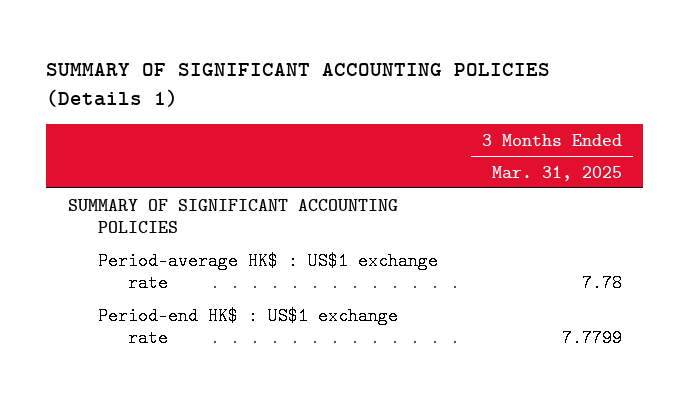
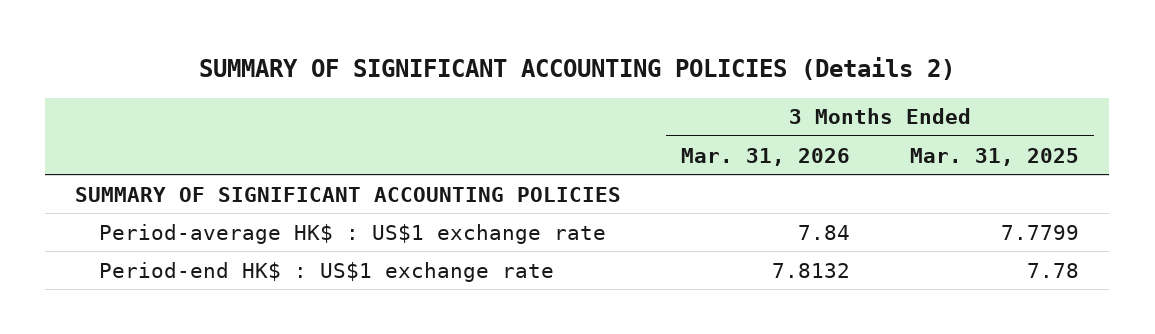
[46,62,551,108] SUMMARY OF SIGNIFICANT ACCOUNTING POLICIES (Details 1) -> [199,57,956,81] SUMMARY OF SIGNIFICANT ACCOUNTING POLICIES (Details 2)
none -> [681,147,851,166] Mar. 31, 2026
[581,274,622,293] 7.78 -> [1001,224,1080,240] 7.7799
[561,329,622,348] 7.7799 -> [1027,262,1080,278] 7.78

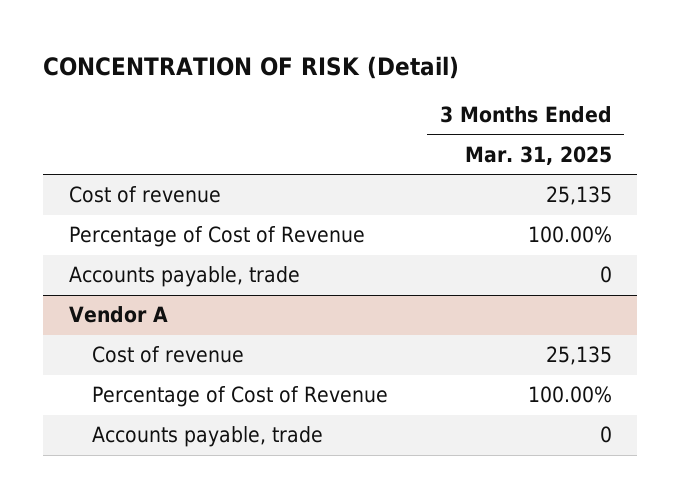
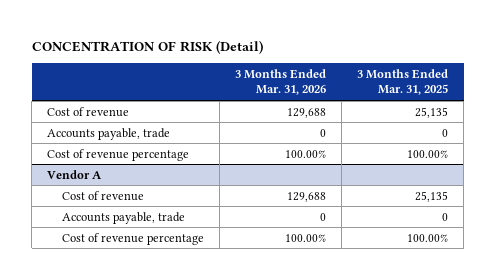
none -> [235,68,327,96] 3 Months Ended Mar. 31, 2026
[68,226,365,248] Percentage of Cost of Revenue -> none
none -> [46,148,189,161] Cost of revenue percentage
[92,386,389,408] Percentage of Cost of Revenue -> none
none -> [62,232,205,245] Cost of revenue percentage

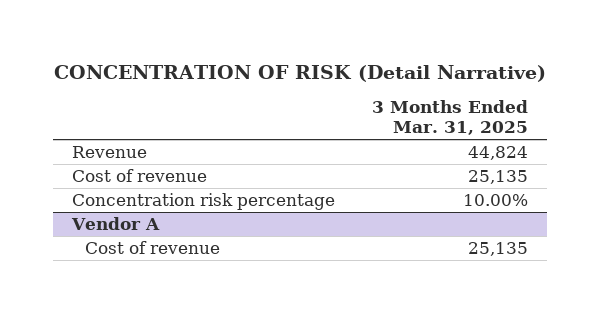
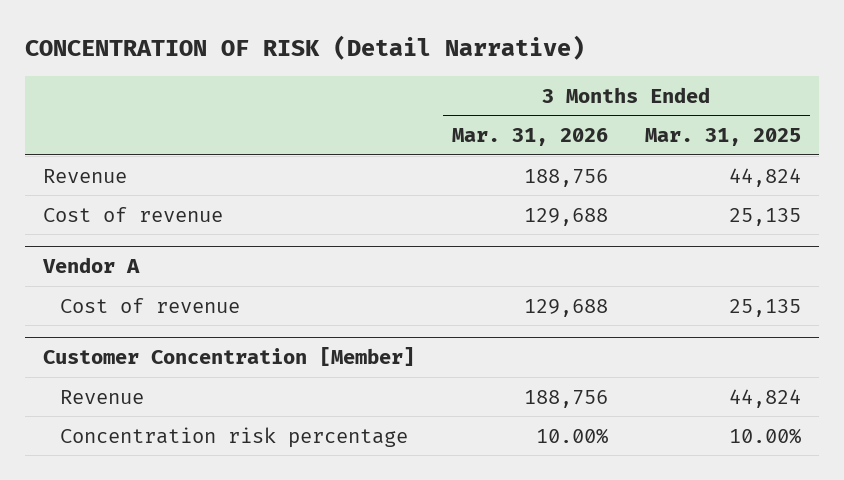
none -> [452,128,609,147] Mar. 31, 2026
[71,193,335,211] Concentration risk percentage -> none
none -> [43,346,416,366] Customer Concentration [Member]
none -> [59,389,144,404] Revenue
none -> [59,426,408,448] Concentration risk percentage

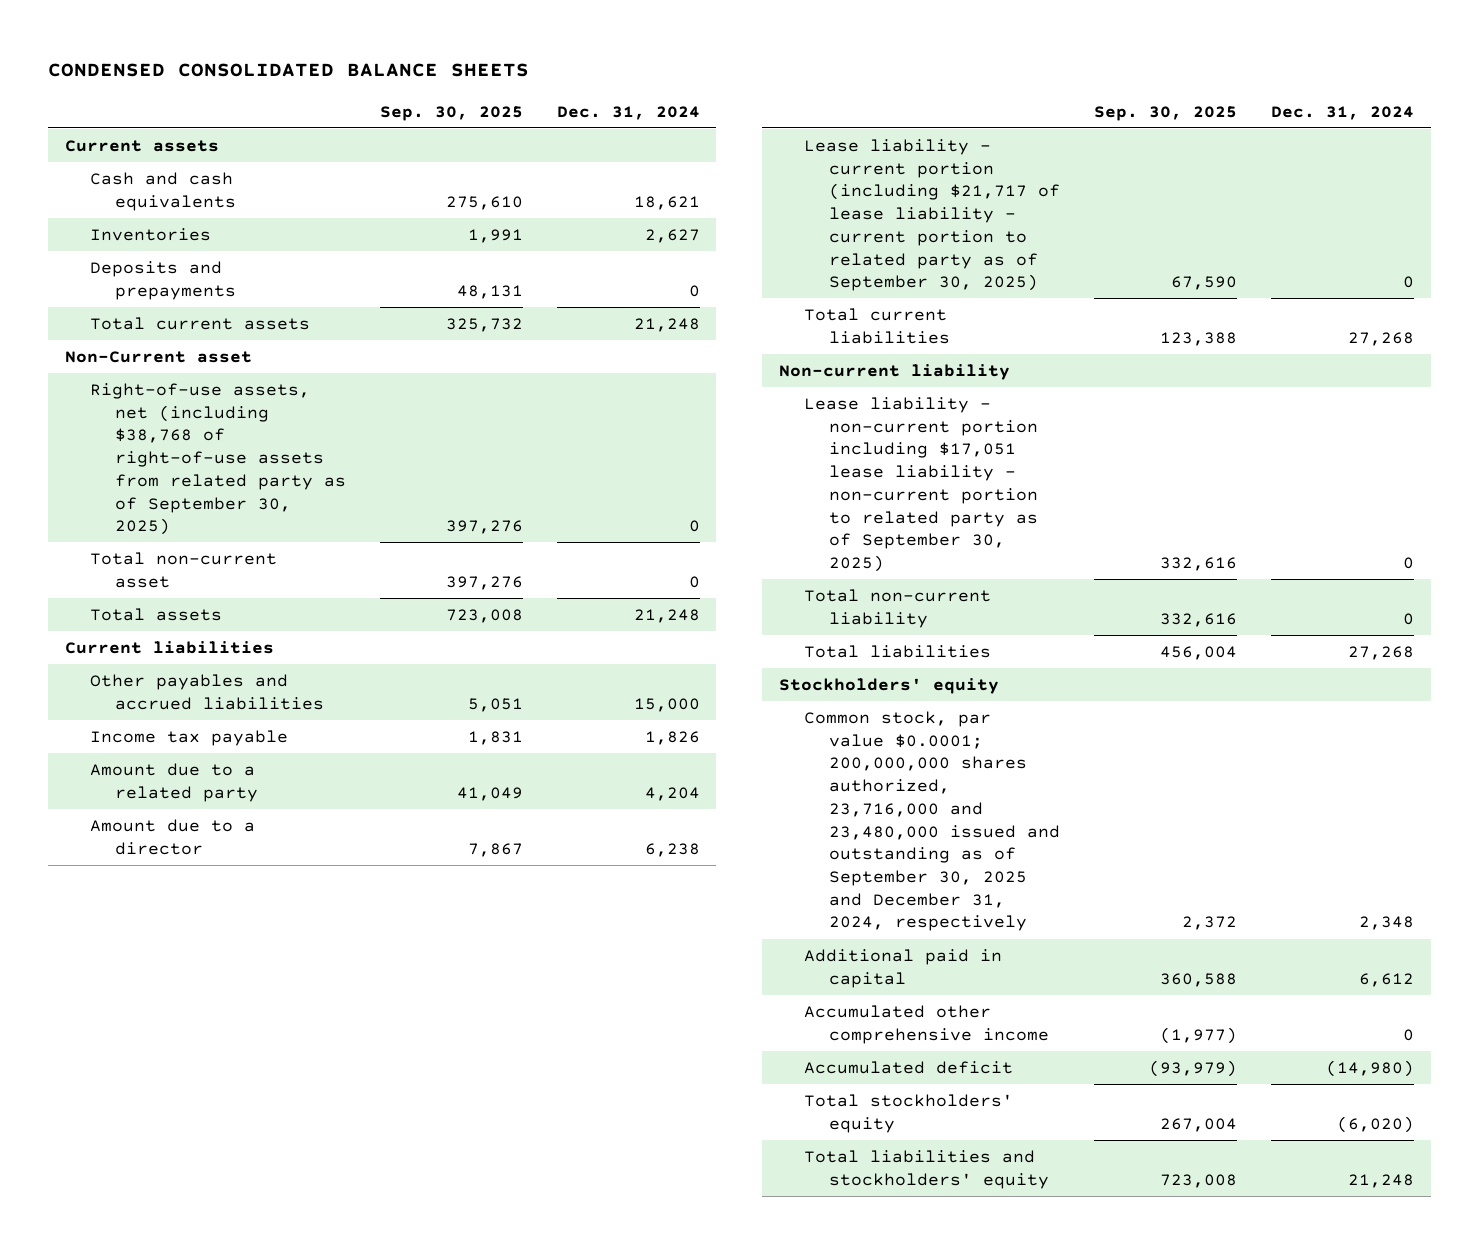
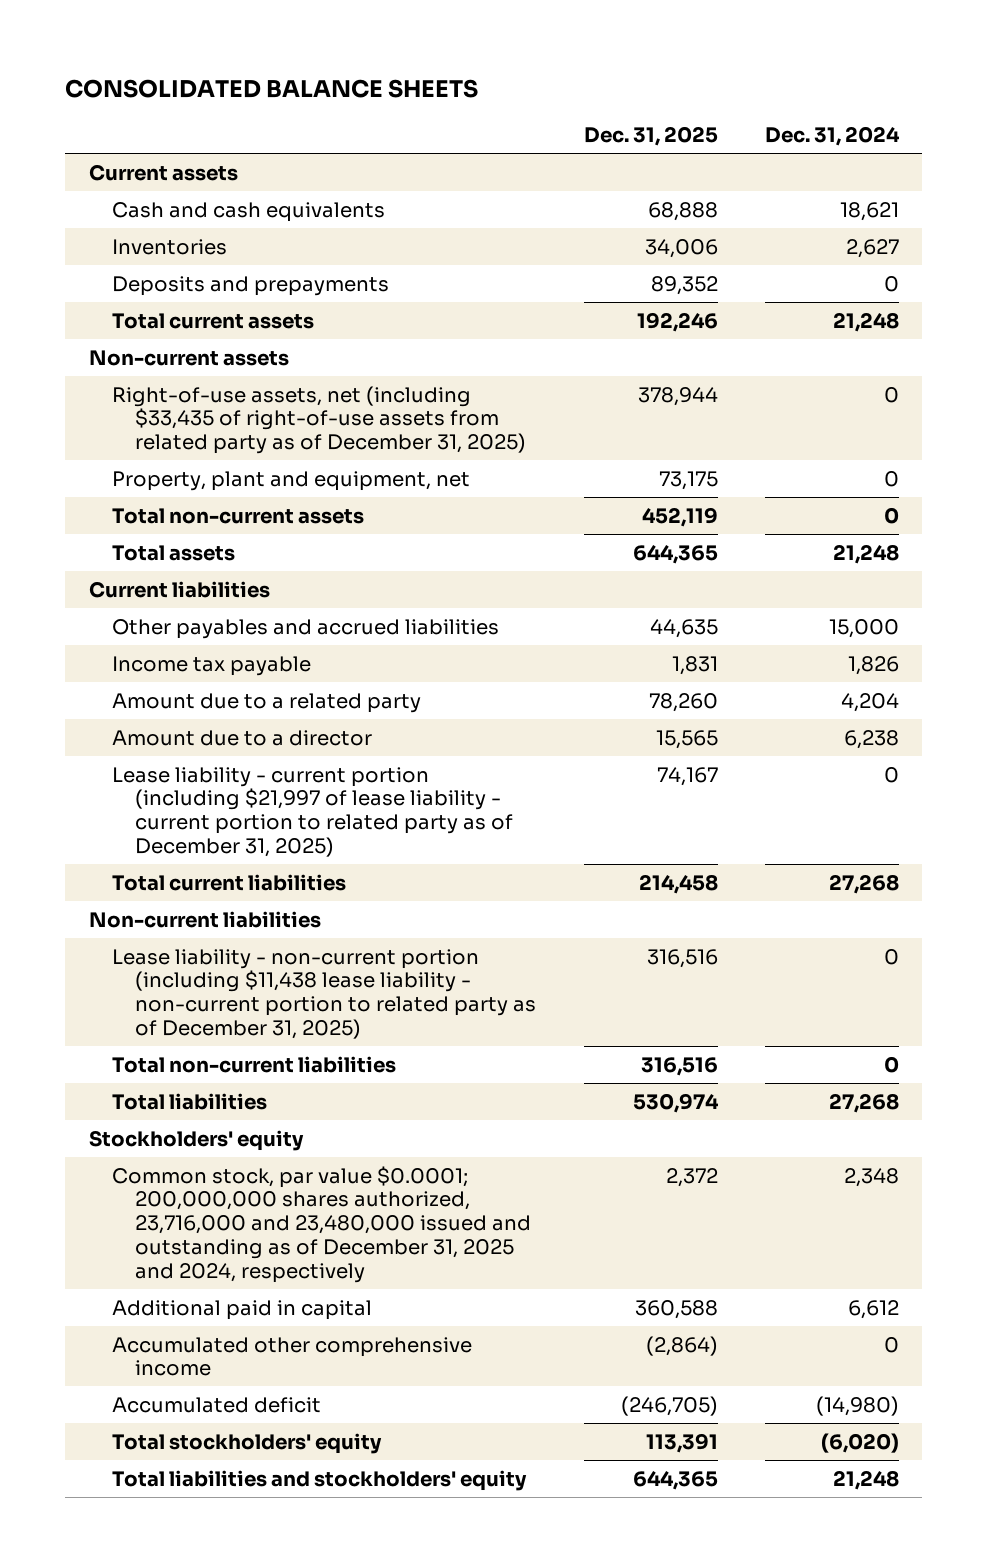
[48,63,530,78] CONDENSED CONSOLIDATED BALANCE SHEETS -> [65,78,479,98] CONSOLIDATED BALANCE SHEETS
[379,105,523,121] Sep. 30, 2025 -> none
none -> [583,126,718,147] Dec. 31, 2025
[64,351,252,364] Non-Current asset -> [88,349,289,366] Non-current assets
[89,383,346,536] Right-of-use assets, net (including $38,768 of right-of-use assets from related party as of September 30, 2025) -> [112,385,527,455] Right-of-use assets, net (including $33,435 of right-of-use assets from related party as of December 31, 2025)
none -> [112,470,471,491] Property, plant and equipment, net
[89,552,277,588] Total non-current asset -> [112,507,365,524] Total non-current assets
[803,139,1060,292] Lease liability - current portion (including $21,717 of lease liability - current portion to related party as of September 30, 2025) -> [112,766,514,857] Lease liability - current portion (including $21,997 of lease liability - current portion to related party as of December 31, 2025)
[779,364,1011,381] Non-current liability -> [88,910,321,928] Non-current liabilities
[803,397,1038,572] Lease liability - non-current portion including $17,051 lease liability - non-current portion to related party as of September 30, 2025) -> [112,948,537,1039] Lease liability - non-current portion (including $11,438 lease liability - non-current portion to related party as of December 31, 2025)
[803,589,991,628] Total non-current liability -> [112,1055,397,1073] Total non-current liabilities
[803,711,1060,932] Common stock, par value $0.0001; 200,000,000 shares authorized, 23,716,000 and 23,480,000 issued and outstanding as of September 30, 2025 and December 31, 2024, respectively -> [112,1165,532,1283] Common stock, par value $0.0001; 200,000,000 shares authorized, 23,716,000 and 23,480,000 issued and outstanding as of December 31, 2025 and 2024, respectively

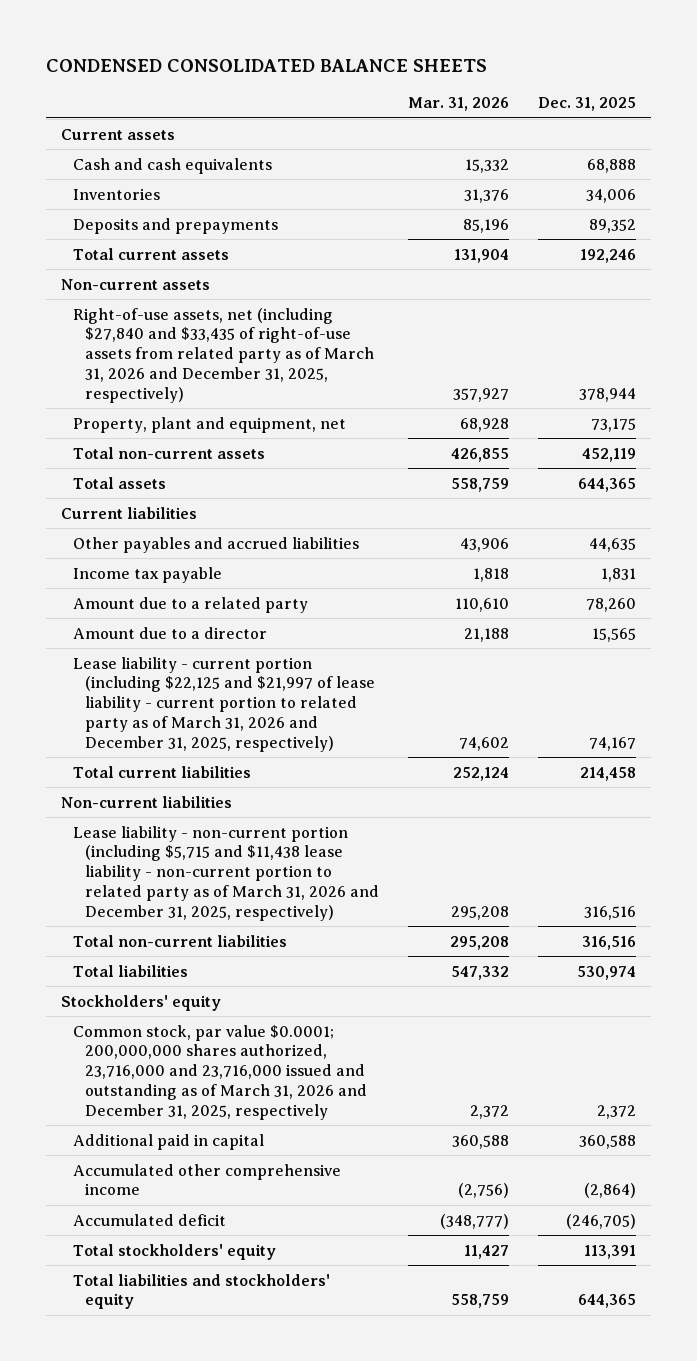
[65,78,479,98] CONSOLIDATED BALANCE SHEETS -> [46,58,488,72] CONDENSED CONSOLIDATED BALANCE SHEETS
[764,126,900,147] Dec. 31, 2024 -> none
none -> [408,97,510,112] Mar. 31, 2026
[112,385,527,455] Right-of-use assets, net (including $33,435 of right-of-use assets from related party as of December 31, 2025) -> [72,307,374,403] Right-of-use assets, net (including $27,840 and $33,435 of right-of-use assets from related party as of March 31, 2026 and December 31, 2025, respectively)
[112,766,514,857] Lease liability - current portion (including $21,997 of lease liability - current portion to related party as of December 31, 2025) -> [72,656,375,752] Lease liability - current portion (including $22,125 and $21,997 of lease liability - current portion to related party as of March 31, 2026 and December 31, 2025, respectively)
[112,948,537,1039] Lease liability - non-current portion (including $11,438 lease liability - non-current portion to related party as of December 31, 2025) -> [72,825,379,921] Lease liability - non-current portion (including $5,715 and $11,438 lease liability - non-current portion to related party as of March 31, 2026 and December 31, 2025, respectively)
[112,1165,532,1283] Common stock, par value $0.0001; 200,000,000 shares authorized, 23,716,000 and 23,480,000 issued and outstanding as of December 31, 2025 and 2024, respectively -> [72,1024,367,1120] Common stock, par value $0.0001; 200,000,000 shares authorized, 23,716,000 and 23,716,000 issued and outstanding as of March 31, 2026 and December 31, 2025, respectively

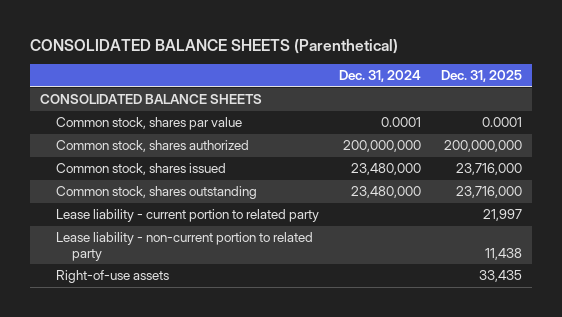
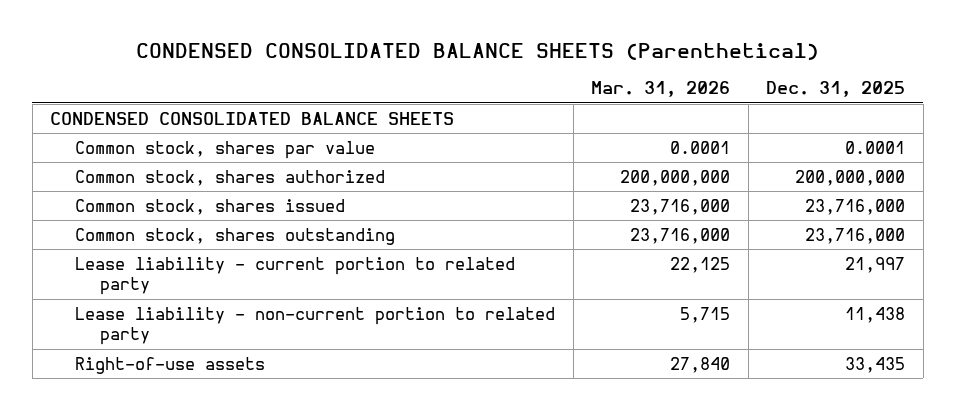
[30,38,399,54] CONSOLIDATED BALANCE SHEETS (Parenthetical) -> [135,42,819,60] CONDENSED CONSOLIDATED BALANCE SHEETS (Parenthetical)
[338,70,421,83] Dec. 31, 2024 -> none
none -> [591,81,731,98] Mar. 31, 2026
[40,94,263,105] CONSOLIDATED BALANCE SHEETS -> [50,111,455,125] CONDENSED CONSOLIDATED BALANCE SHEETS

